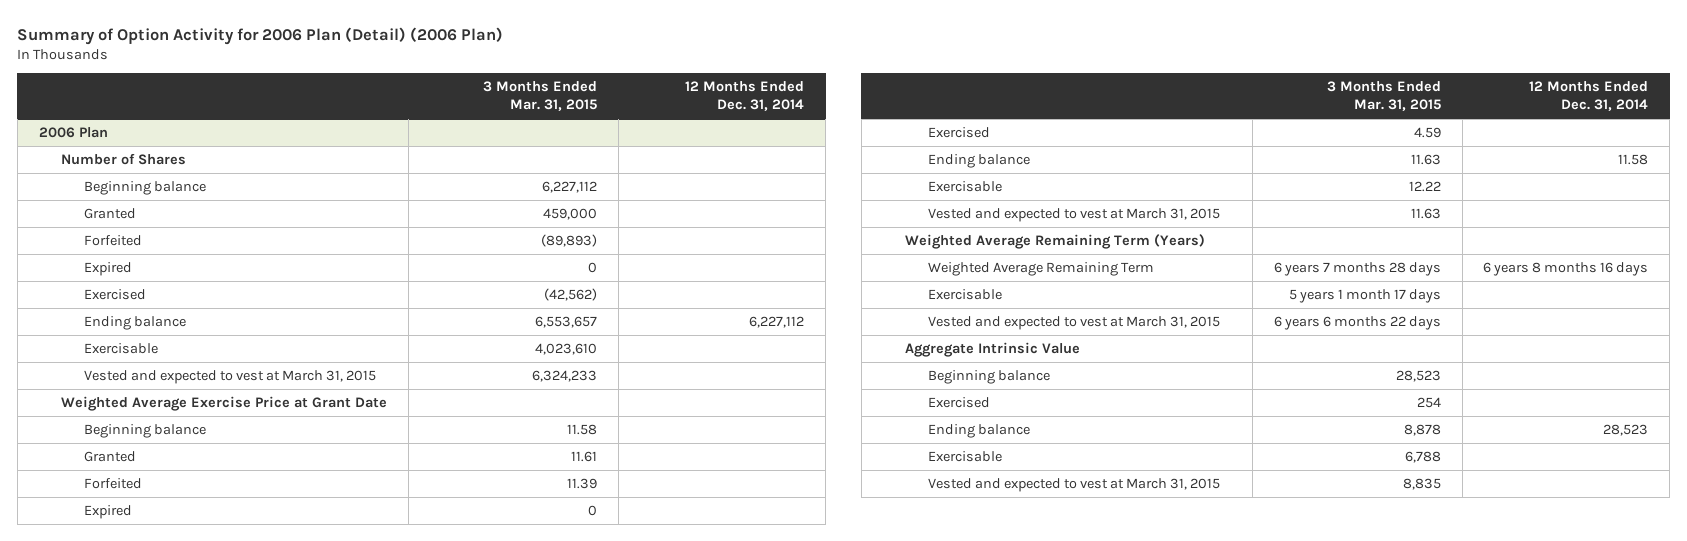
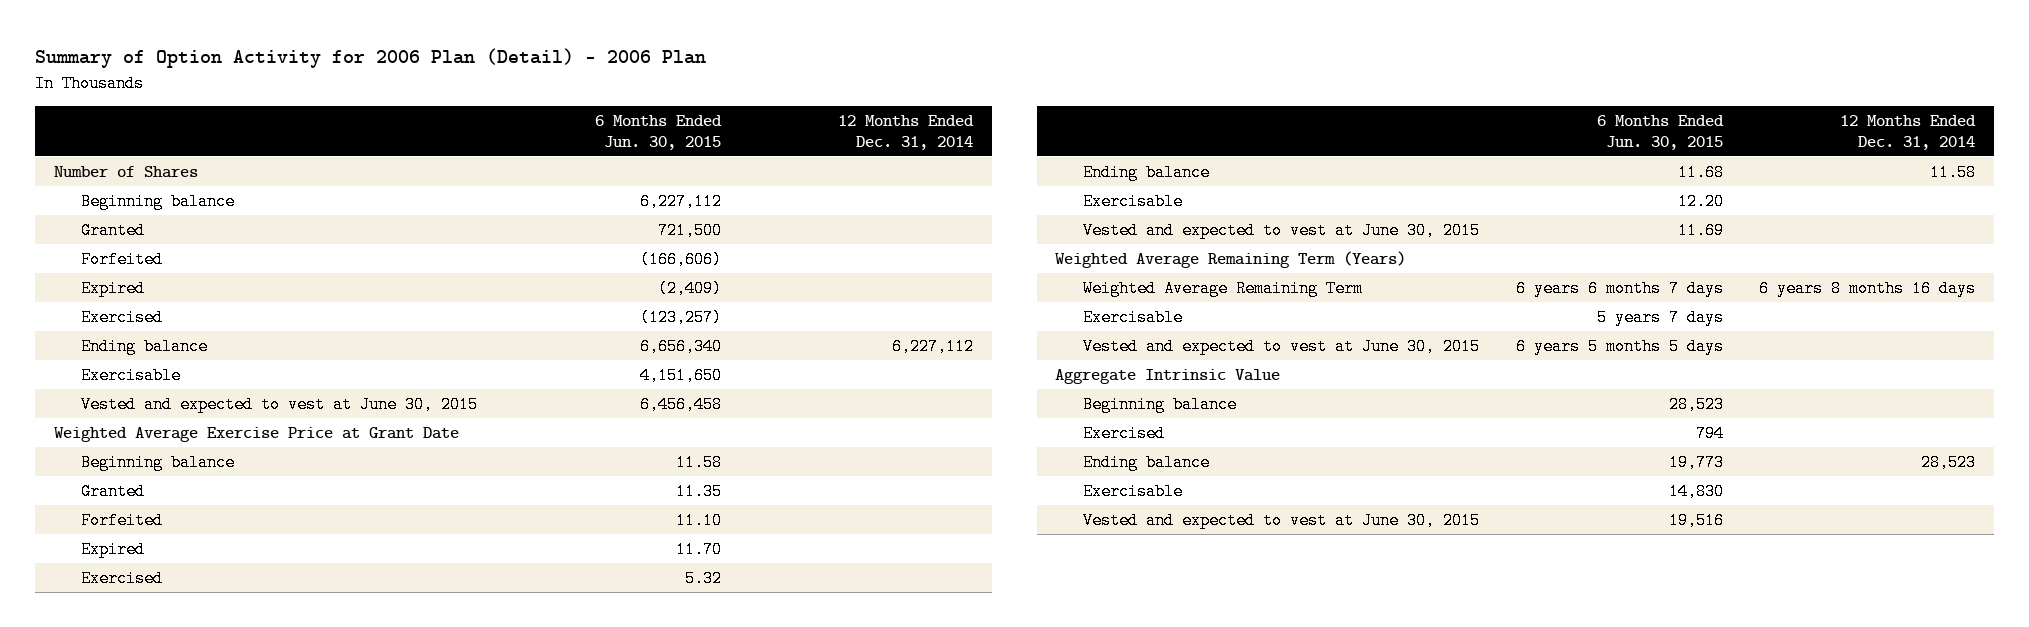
[17,26,504,45] Summary of Option Activity for 2006 Plan (Detail) (2006 Plan) -> [35,48,707,69] Summary of Option Activity for 2006 Plan (Detail) - 2006 Plan
[482,81,597,112] 3 Months Ended Mar. 31, 2015 -> none
none -> [594,114,722,151] 6 Months Ended Jun. 30, 2015
[38,126,108,138] 2006 Plan -> none
[83,369,376,384] Vested and expected to vest at March 31, 2015 -> [80,395,478,413] Vested and expected to vest at June 30, 2015
[927,207,1220,222] Vested and expected to vest at March 31, 2015 -> [1082,221,1480,239] Vested and expected to vest at June 30, 2015
[927,315,1220,330] Vested and expected to vest at March 31, 2015 -> [1082,337,1480,355] Vested and expected to vest at June 30, 2015
[927,477,1220,492] Vested and expected to vest at March 31, 2015 -> [1082,511,1480,529] Vested and expected to vest at June 30, 2015

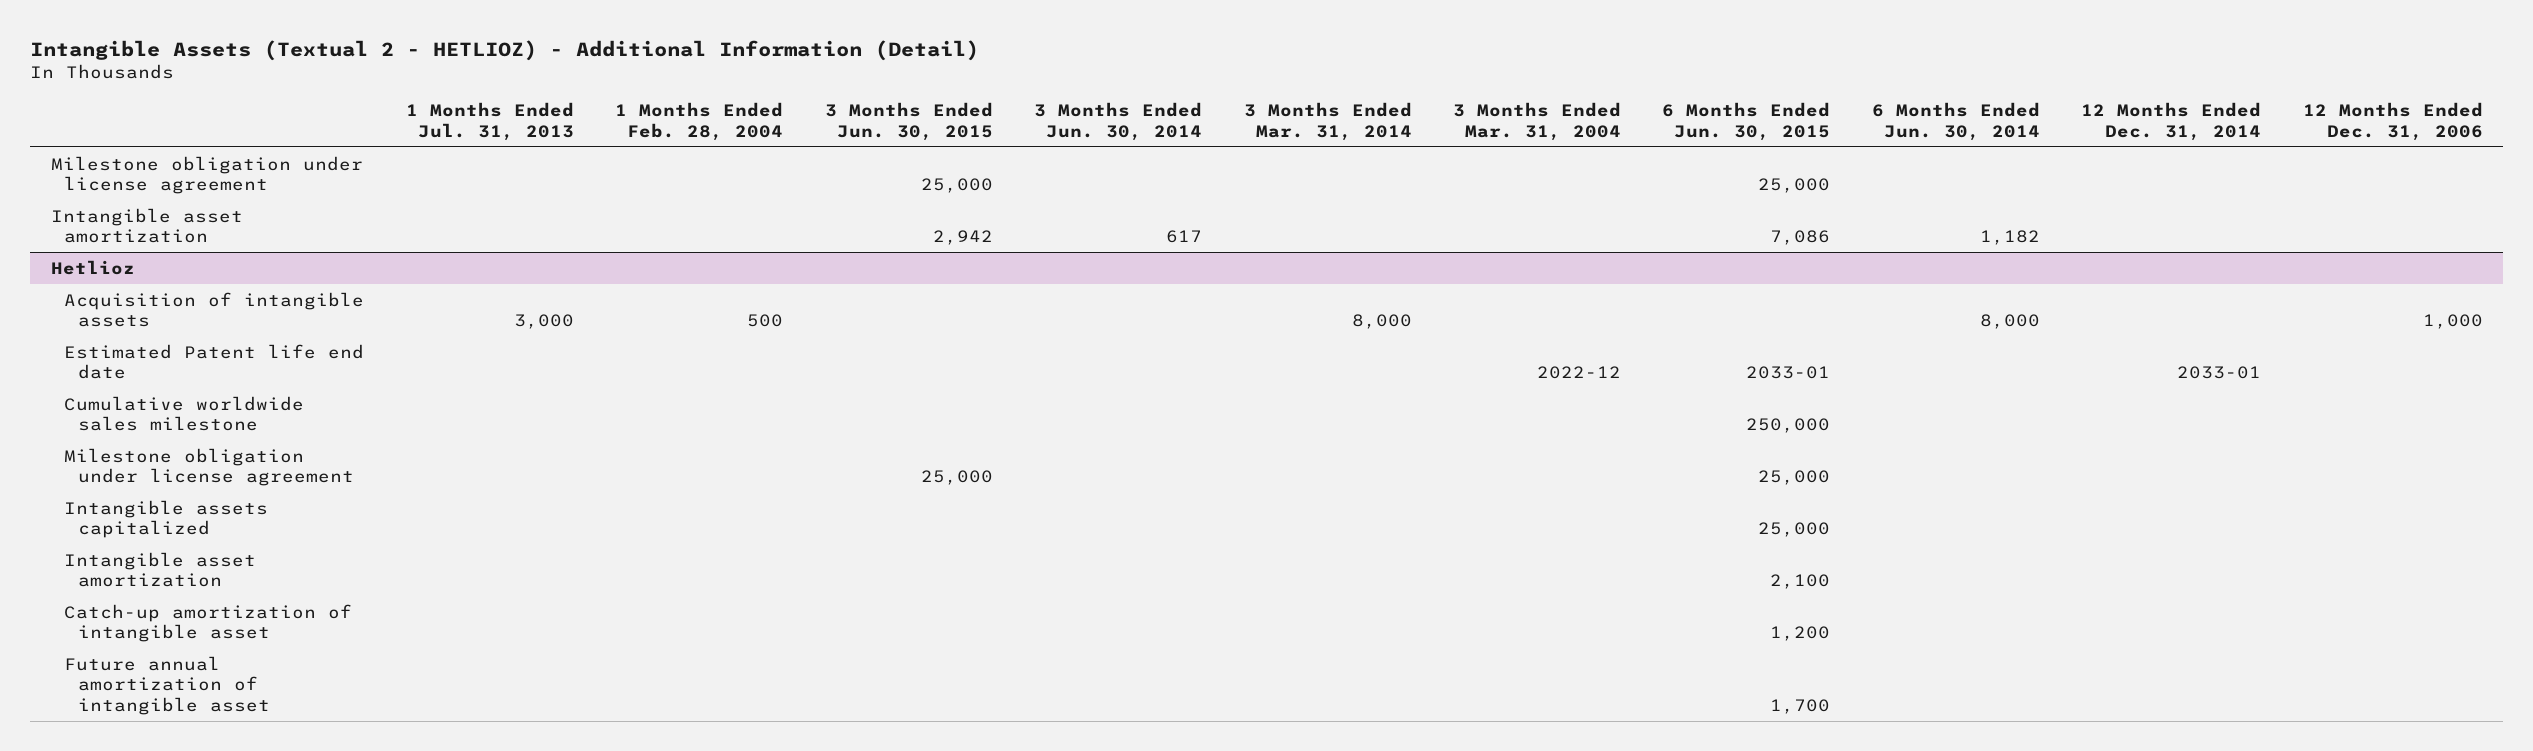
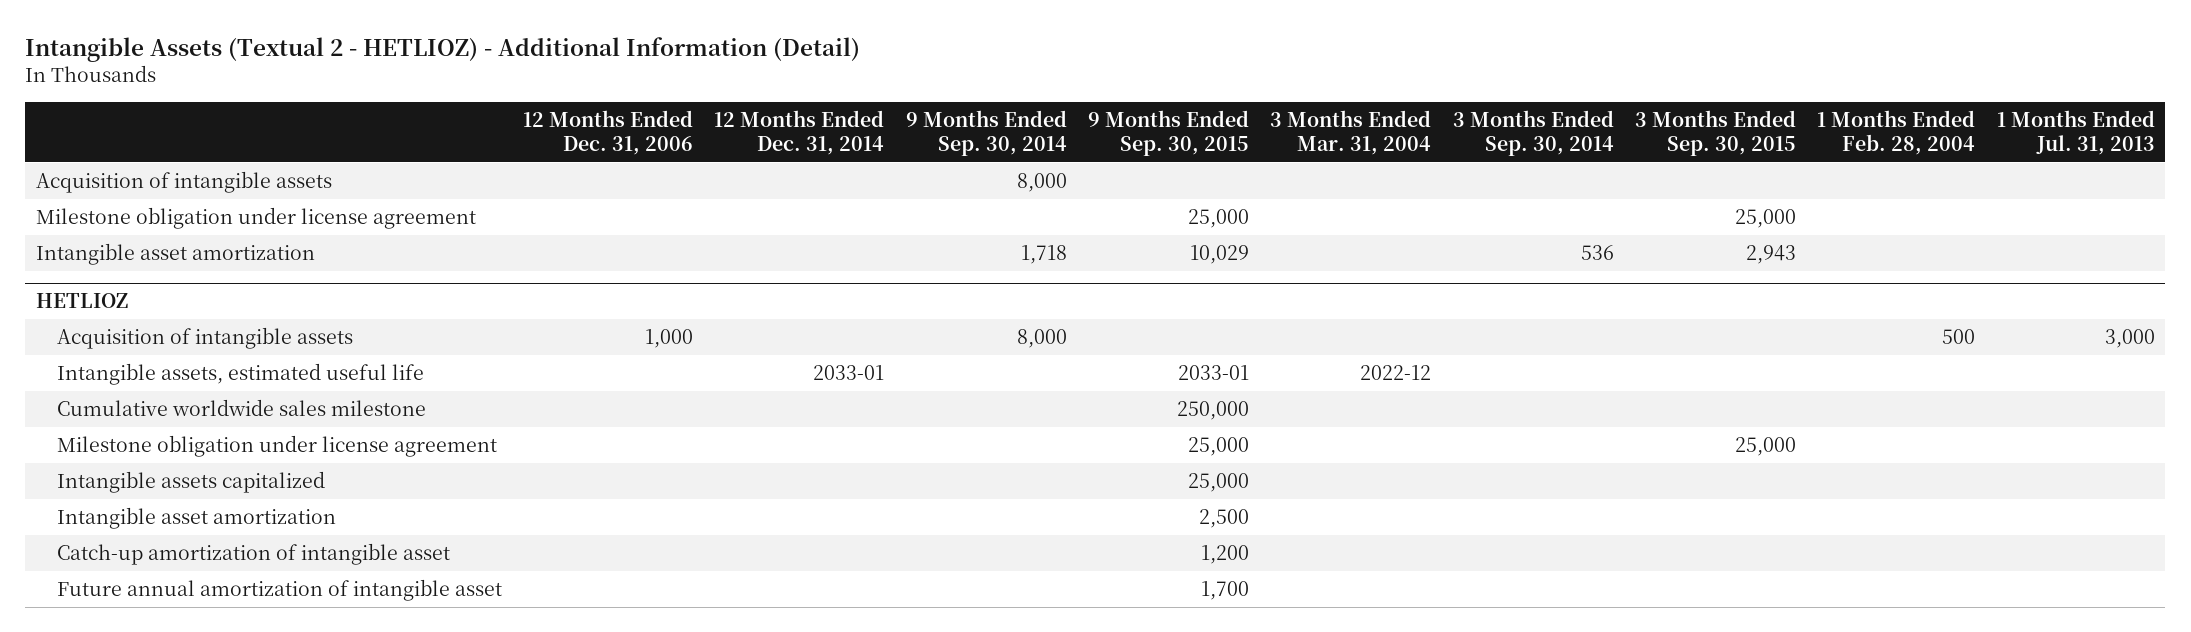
[824,102,993,141] 3 Months Ended Jun. 30, 2015 -> none
[1034,102,1203,141] 3 Months Ended Jun. 30, 2014 -> none
[1243,102,1412,141] 3 Months Ended Mar. 31, 2014 -> none
[1662,102,1831,141] 6 Months Ended Jun. 30, 2015 -> none
[1871,102,2040,141] 6 Months Ended Jun. 30, 2014 -> none
none -> [905,109,1067,156] 9 Months Ended Sep. 30, 2014
none -> [1087,109,1249,156] 9 Months Ended Sep. 30, 2015
none -> [1452,109,1614,156] 3 Months Ended Sep. 30, 2014
none -> [1634,109,1796,156] 3 Months Ended Sep. 30, 2015
none -> [35,171,332,194] Acquisition of intangible assets
[50,259,135,275] Hetlioz -> [35,293,128,309] HETLIOZ
[64,343,365,380] Estimated Patent life end date -> [56,363,424,386] Intangible assets, estimated useful life

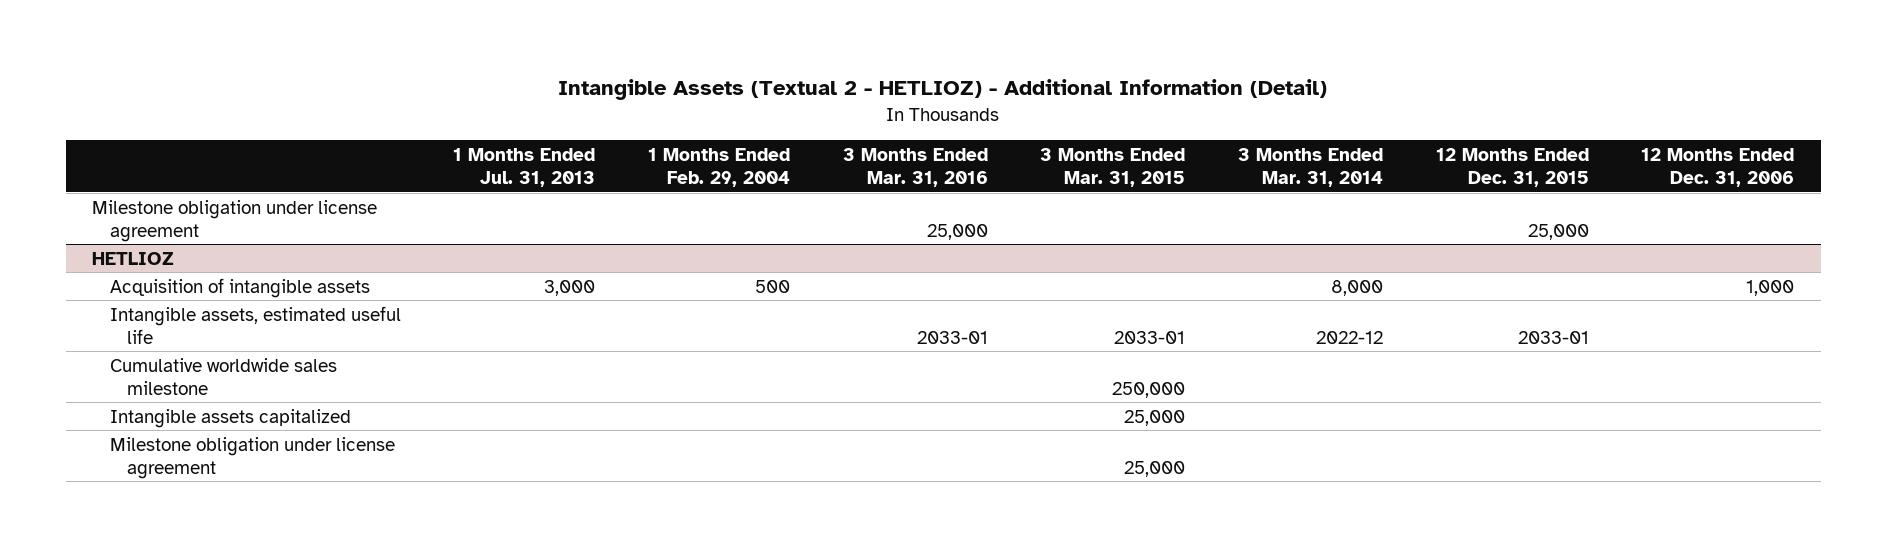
[714,109,885,155] 12 Months Ended Dec. 31, 2014 -> none
[905,109,1067,156] 9 Months Ended Sep. 30, 2014 -> none
[1087,109,1249,156] 9 Months Ended Sep. 30, 2015 -> none
[1270,109,1432,155] 3 Months Ended Mar. 31, 2004 -> none
[1452,109,1614,156] 3 Months Ended Sep. 30, 2014 -> none
[1634,109,1796,156] 3 Months Ended Sep. 30, 2015 -> none
[1817,109,1976,155] 1 Months Ended Feb. 28, 2004 -> none
none -> [647,147,790,187] 1 Months Ended Feb. 29, 2004
none -> [842,147,988,187] 3 Months Ended Mar. 31, 2016
none -> [1040,147,1186,187] 3 Months Ended Mar. 31, 2015
none -> [1237,147,1383,187] 3 Months Ended Mar. 31, 2014
none -> [1435,147,1589,187] 12 Months Ended Dec. 31, 2015
[35,171,332,194] Acquisition of intangible assets -> none
[35,243,315,266] Intangible asset amortization -> none
[56,507,336,530] Intangible asset amortization -> none
[56,543,450,566] Catch-up amortization of intangible asset -> none
[56,579,502,602] Future annual amortization of intangible asset -> none
[56,435,497,458] Milestone obligation under license agreement -> [109,436,395,479] Milestone obligation under license agreement

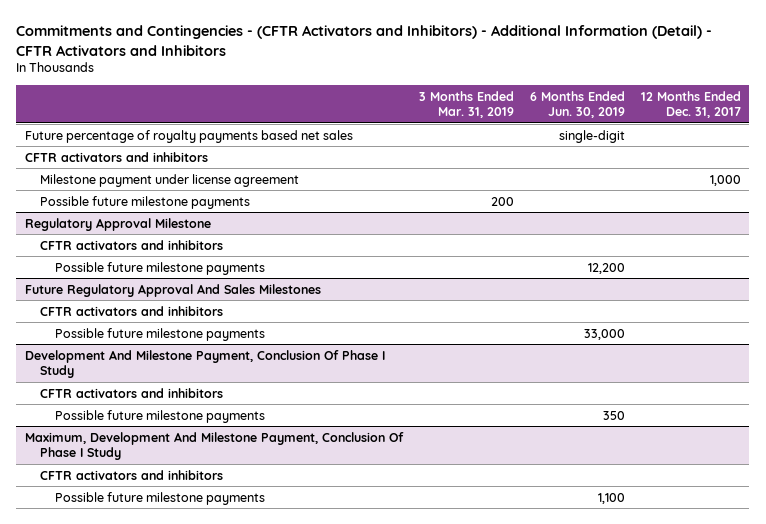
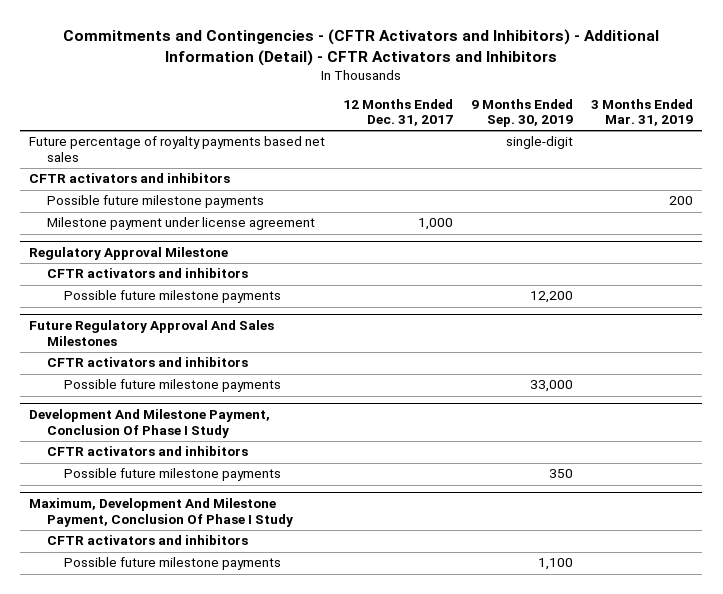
[529,90,625,119] 6 Months Ended Jun. 30, 2019 -> none
none -> [471,98,574,128] 9 Months Ended Sep. 30, 2019
[39,173,299,187] Milestone payment under license agreement -> [46,217,315,231] Milestone payment under license agreement

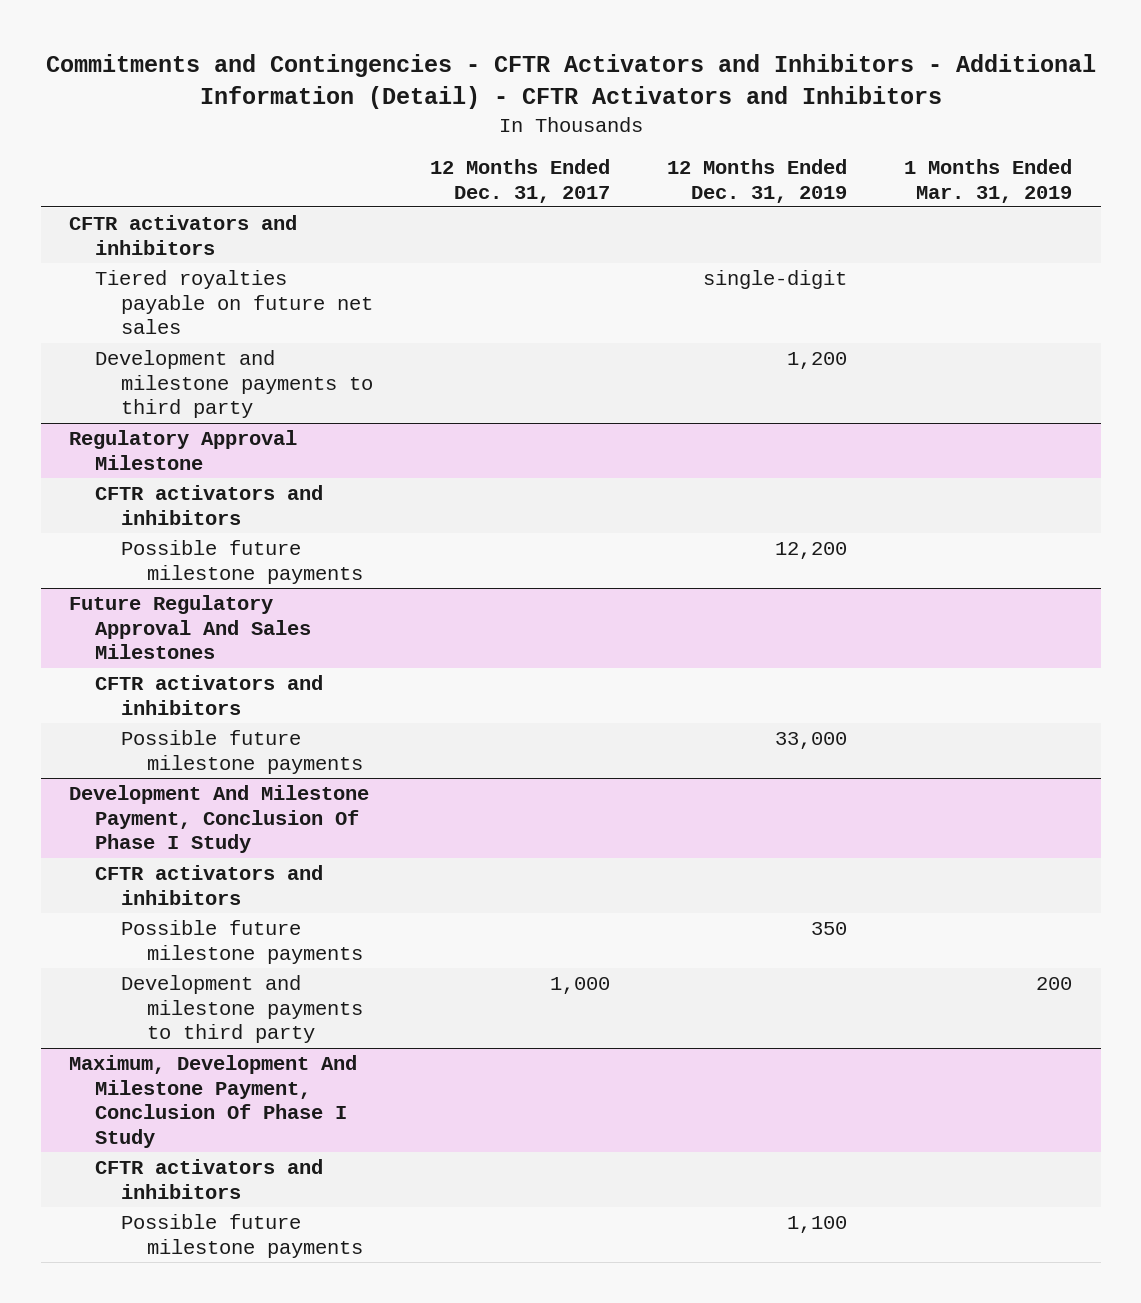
[63,29,660,66] Commitments and Contingencies - (CFTR Activators and Inhibitors) - Additional Information (Detail) - CFTR Activators and Inhibitors -> [45,54,1096,110] Commitments and Contingencies - CFTR Activators and Inhibitors - Additional Information (Detail) - CFTR Activators and Inhibitors
[471,98,574,128] 9 Months Ended Sep. 30, 2019 -> none
[591,98,694,127] 3 Months Ended Mar. 31, 2019 -> none
none -> [667,158,848,203] 12 Months Ended Dec. 31, 2019
none -> [904,158,1073,203] 1 Months Ended Mar. 31, 2019
[29,136,326,163] Future percentage of royalty payments based net sales -> none
[46,195,264,209] Possible future milestone payments -> none
[46,217,315,231] Milestone payment under license agreement -> none
none -> [95,269,373,335] Tiered royalties payable on future net sales
none -> [95,349,373,419] Development and milestone payments to third party
none -> [120,974,363,1044] Development and milestone payments to third party

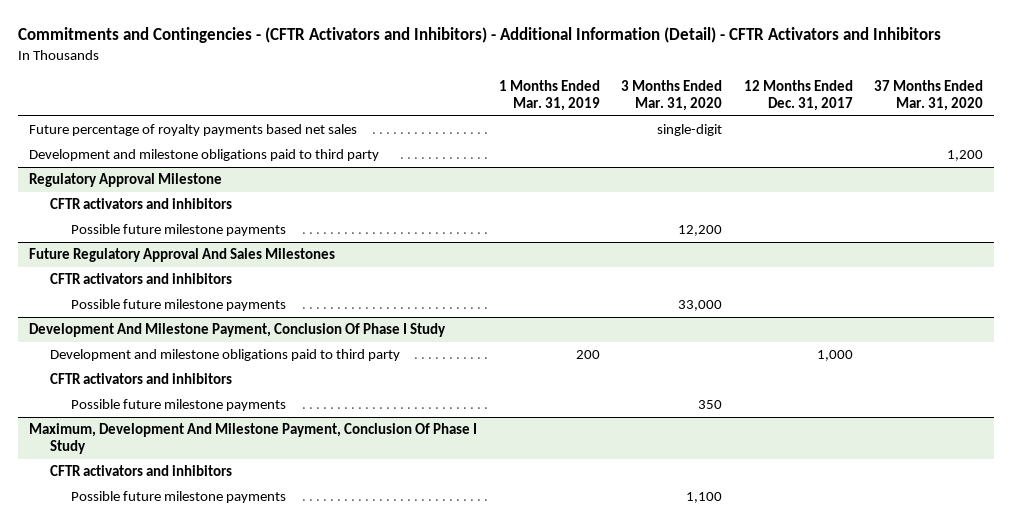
[45,54,1096,110] Commitments and Contingencies - CFTR Activators and Inhibitors - Additional Information (Detail) - CFTR Activators and Inhibitors -> [18,27,942,44] Commitments and Contingencies - (CFTR Activators and Inhibitors) - Additional Information (Detail) - CFTR Activators and Inhibitors
[667,158,848,203] 12 Months Ended Dec. 31, 2019 -> none
none -> [621,80,723,112] 3 Months Ended Mar. 31, 2020
none -> [874,80,984,112] 37 Months Ended Mar. 31, 2020
[69,214,298,255] CFTR activators and inhibitors -> none
[95,269,373,335] Tiered royalties payable on future net sales -> none
none -> [28,124,357,137] Future percentage of royalty payments based net sales
[95,349,373,419] Development and milestone payments to third party -> [28,149,379,162] Development and milestone obligations paid to third party
none -> [49,349,400,362] Development and milestone obligations paid to third party
[120,974,363,1044] Development and milestone payments to third party -> none

